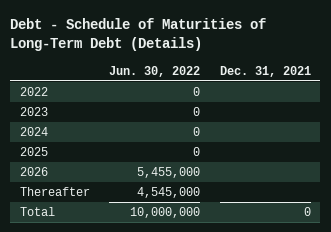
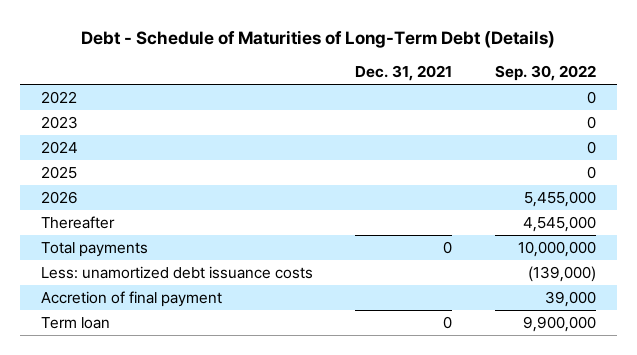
[109,65,201,77] Jun. 30, 2022 -> none
none -> [494,65,596,82] Sep. 30, 2022
[19,207,55,217] Total -> [41,241,149,257] Total payments
none -> [41,265,314,279] Less: unamortized debt issuance costs
none -> [41,290,223,307] Accretion of final payment
none -> [41,316,111,329] Term loan

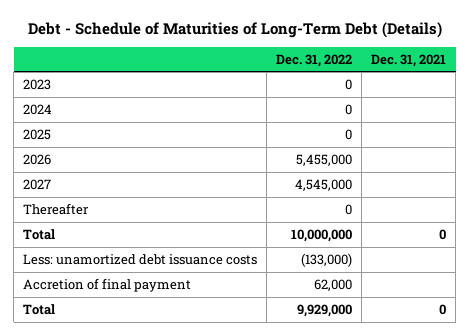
[494,65,596,82] Sep. 30, 2022 -> none
none -> [276,53,353,67] Dec. 31, 2022
[41,90,78,104] 2022 -> none
none -> [23,178,52,190] 2027
[41,241,149,257] Total payments -> [23,228,56,240] Total
[41,316,111,329] Term loan -> [23,303,56,315] Total

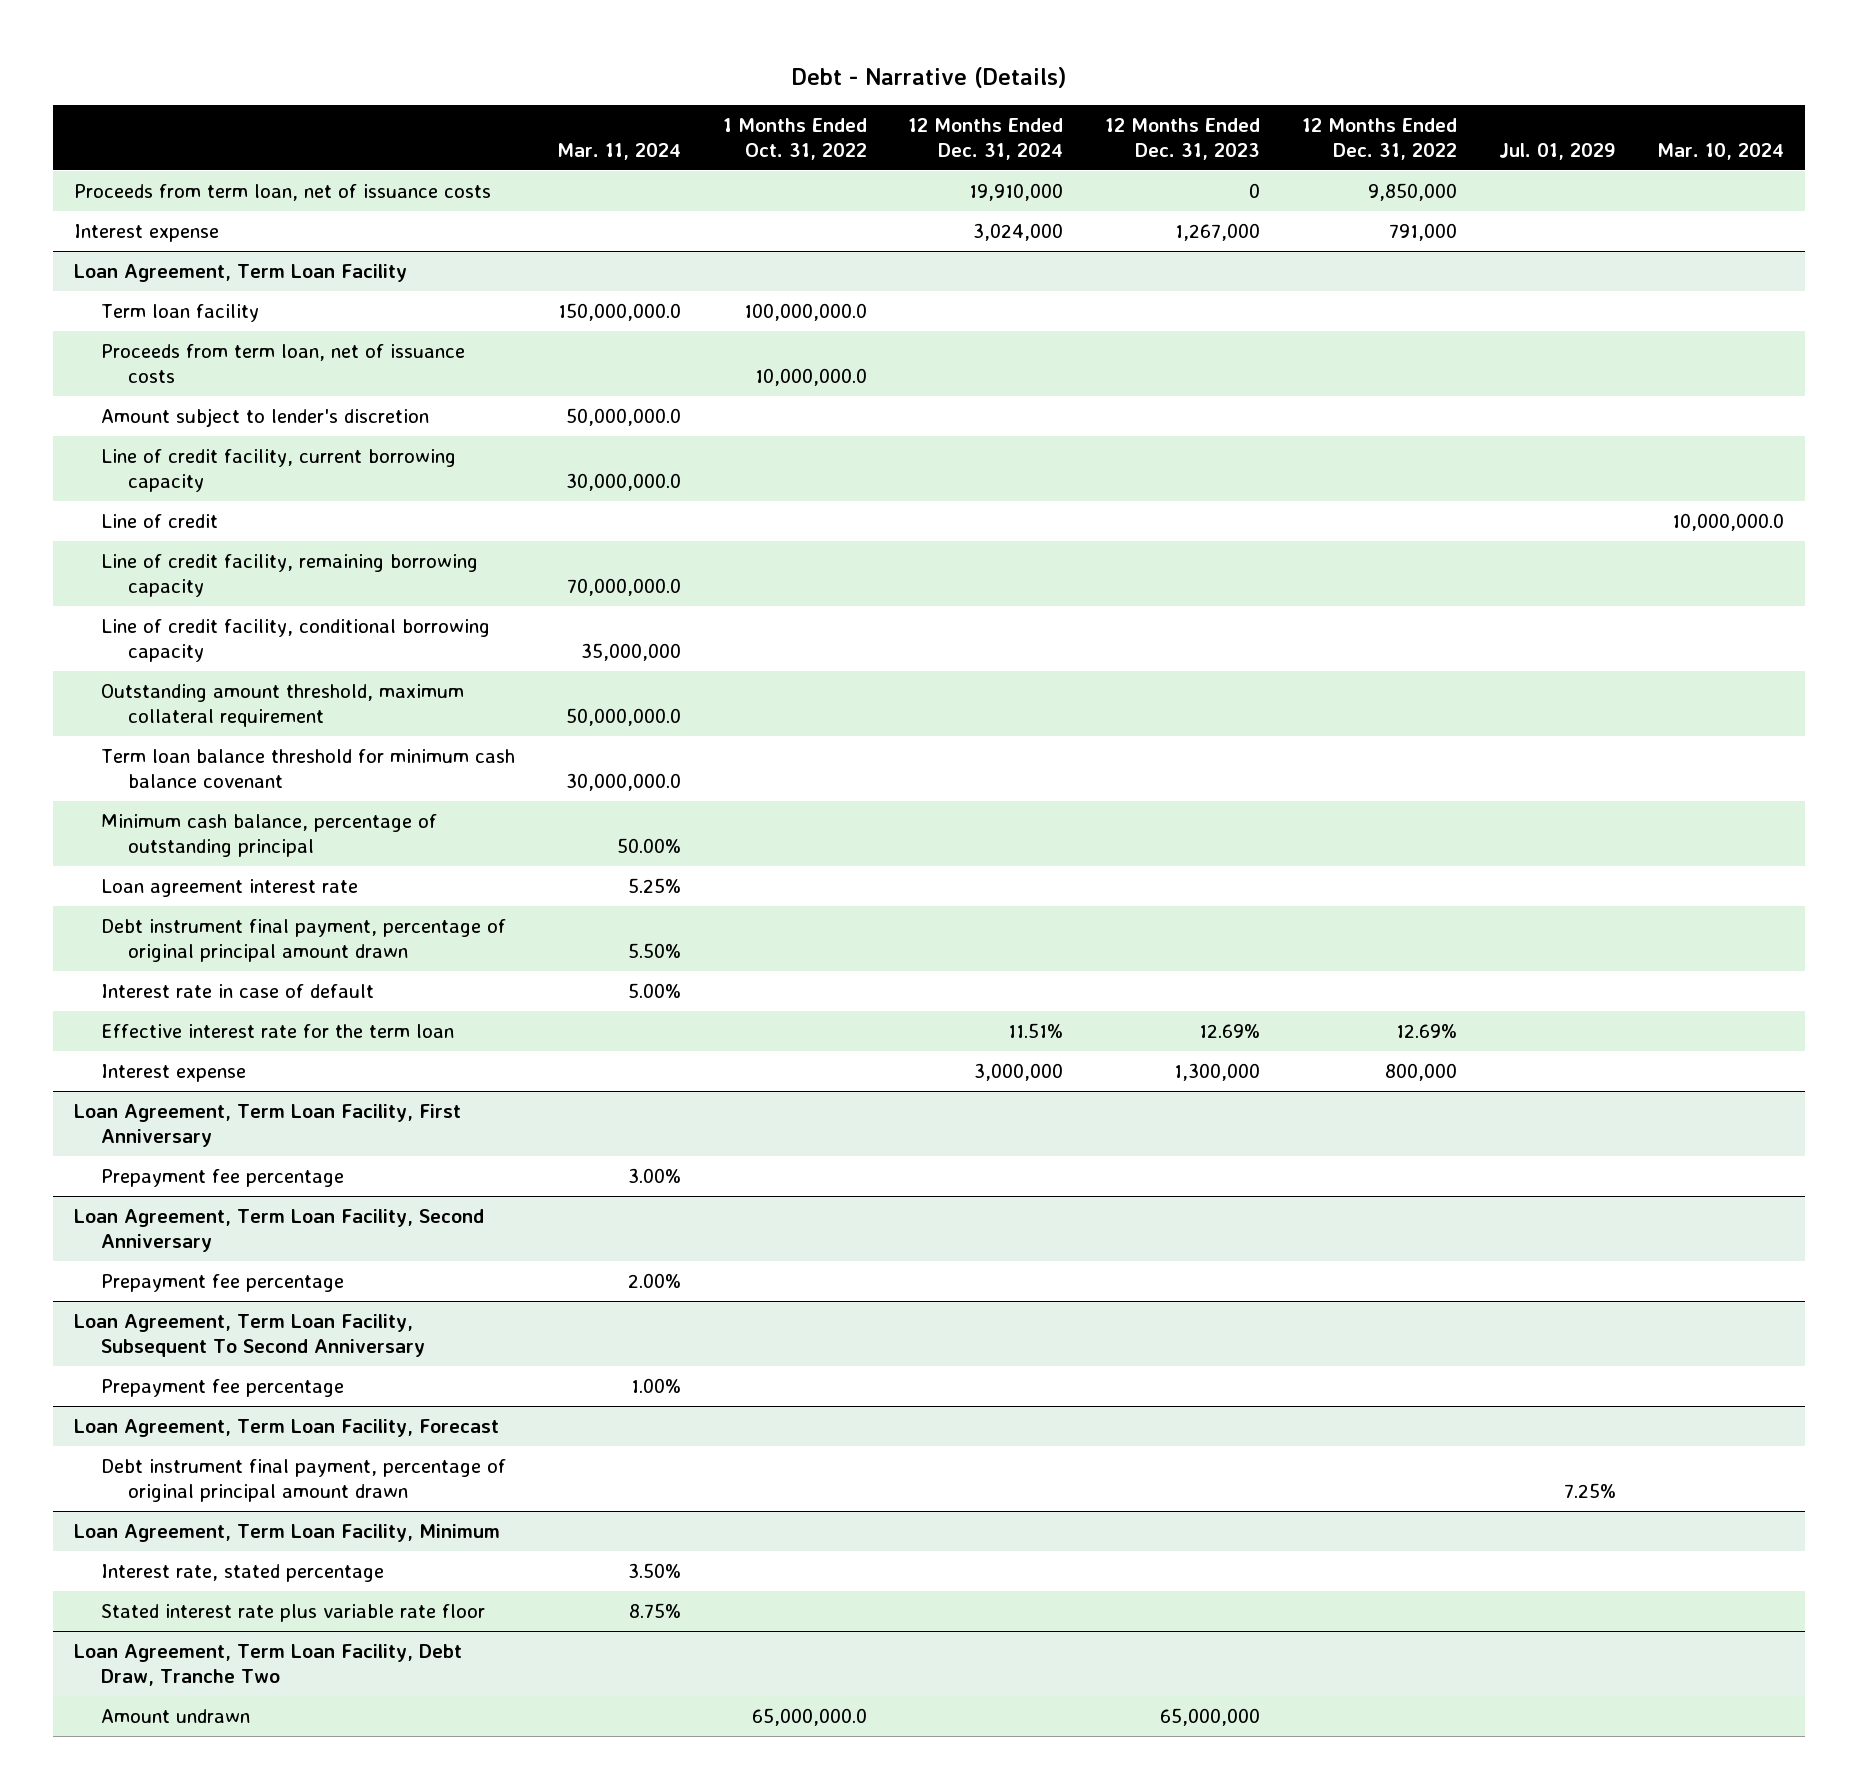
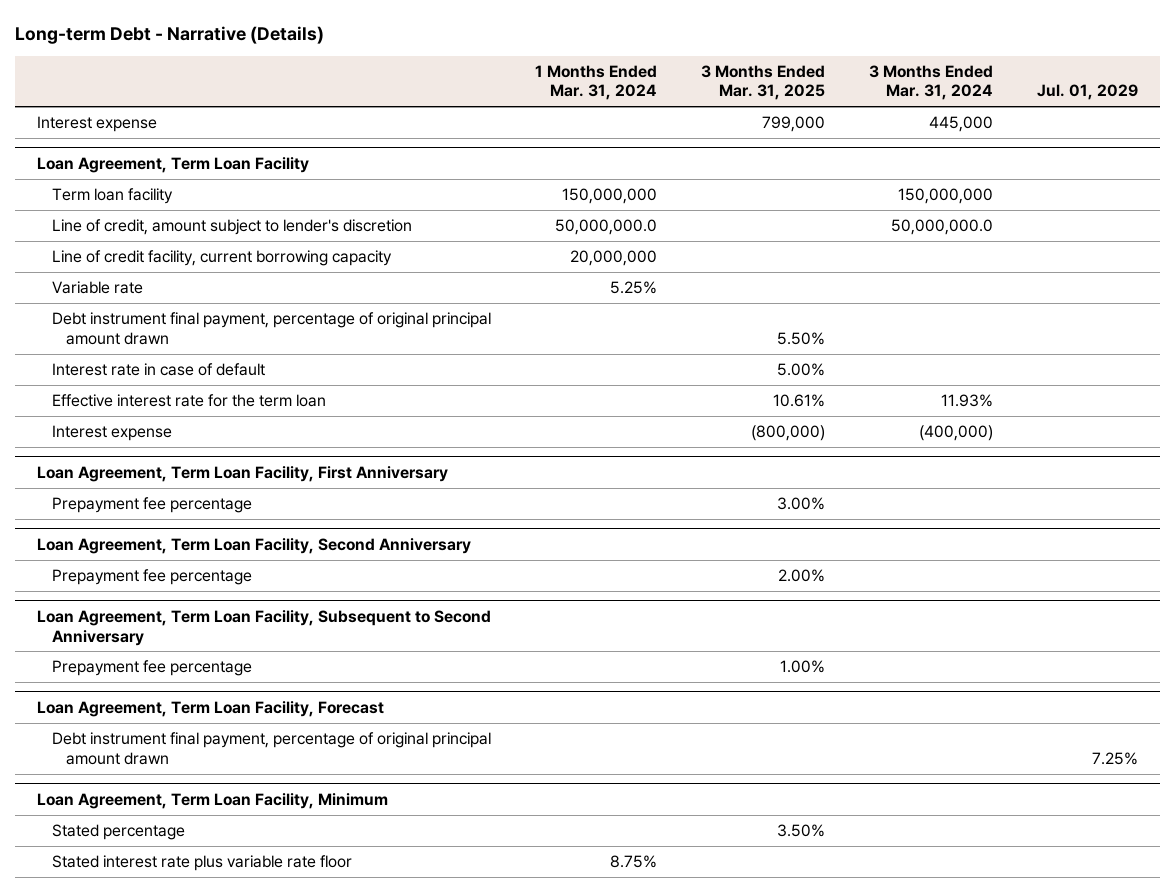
[792,66,1067,88] Debt - Narrative (Details) -> [15,25,325,44] Long-term Debt - Narrative (Details)
[556,142,681,160] Mar. 11, 2024 -> none
[722,118,867,160] 1 Months Ended Oct. 31, 2022 -> none
[908,118,1064,160] 12 Months Ended Dec. 31, 2024 -> none
[1105,118,1261,160] 12 Months Ended Dec. 31, 2023 -> none
[1301,118,1457,160] 12 Months Ended Dec. 31, 2022 -> none
[1657,142,1785,160] Mar. 10, 2024 -> none
none -> [535,64,658,101] 1 Months Ended Mar. 31, 2024
none -> [701,64,826,101] 3 Months Ended Mar. 31, 2025
none -> [869,64,994,101] 3 Months Ended Mar. 31, 2024
[73,184,491,202] Proceeds from term loan, net of issuance costs -> none
[100,344,465,383] Proceeds from term loan, net of issuance costs -> none
[100,408,429,428] Amount subject to lender's discretion -> [51,218,412,235] Line of credit, amount subject to lender's discretion
[100,514,218,529] Line of credit -> none
[100,554,478,597] Line of credit facility, remaining borrowing capacity -> none
[100,619,490,662] Line of credit facility, conditional borrowing capacity -> none
[100,684,464,727] Outstanding amount threshold, maximum collateral requirement -> none
[100,749,515,788] Term loan balance threshold for minimum cash balance covenant -> none
[100,814,437,857] Minimum cash balance, percentage of outstanding principal -> none
[100,879,358,898] Loan agreement interest rate -> [51,280,143,294] Variable rate
[73,1314,425,1357] Loan Agreement, Term Loan Facility, Subsequent To Second Anniversary -> [37,609,492,646] Loan Agreement, Term Loan Facility, Subsequent to Second Anniversary
[100,1564,384,1583] Interest rate, stated percentage -> [51,823,185,840] Stated percentage
[73,1644,462,1686] Loan Agreement, Term Loan Facility, Debt Draw, Tranche Two -> none
[100,1709,250,1724] Amount undrawn -> none

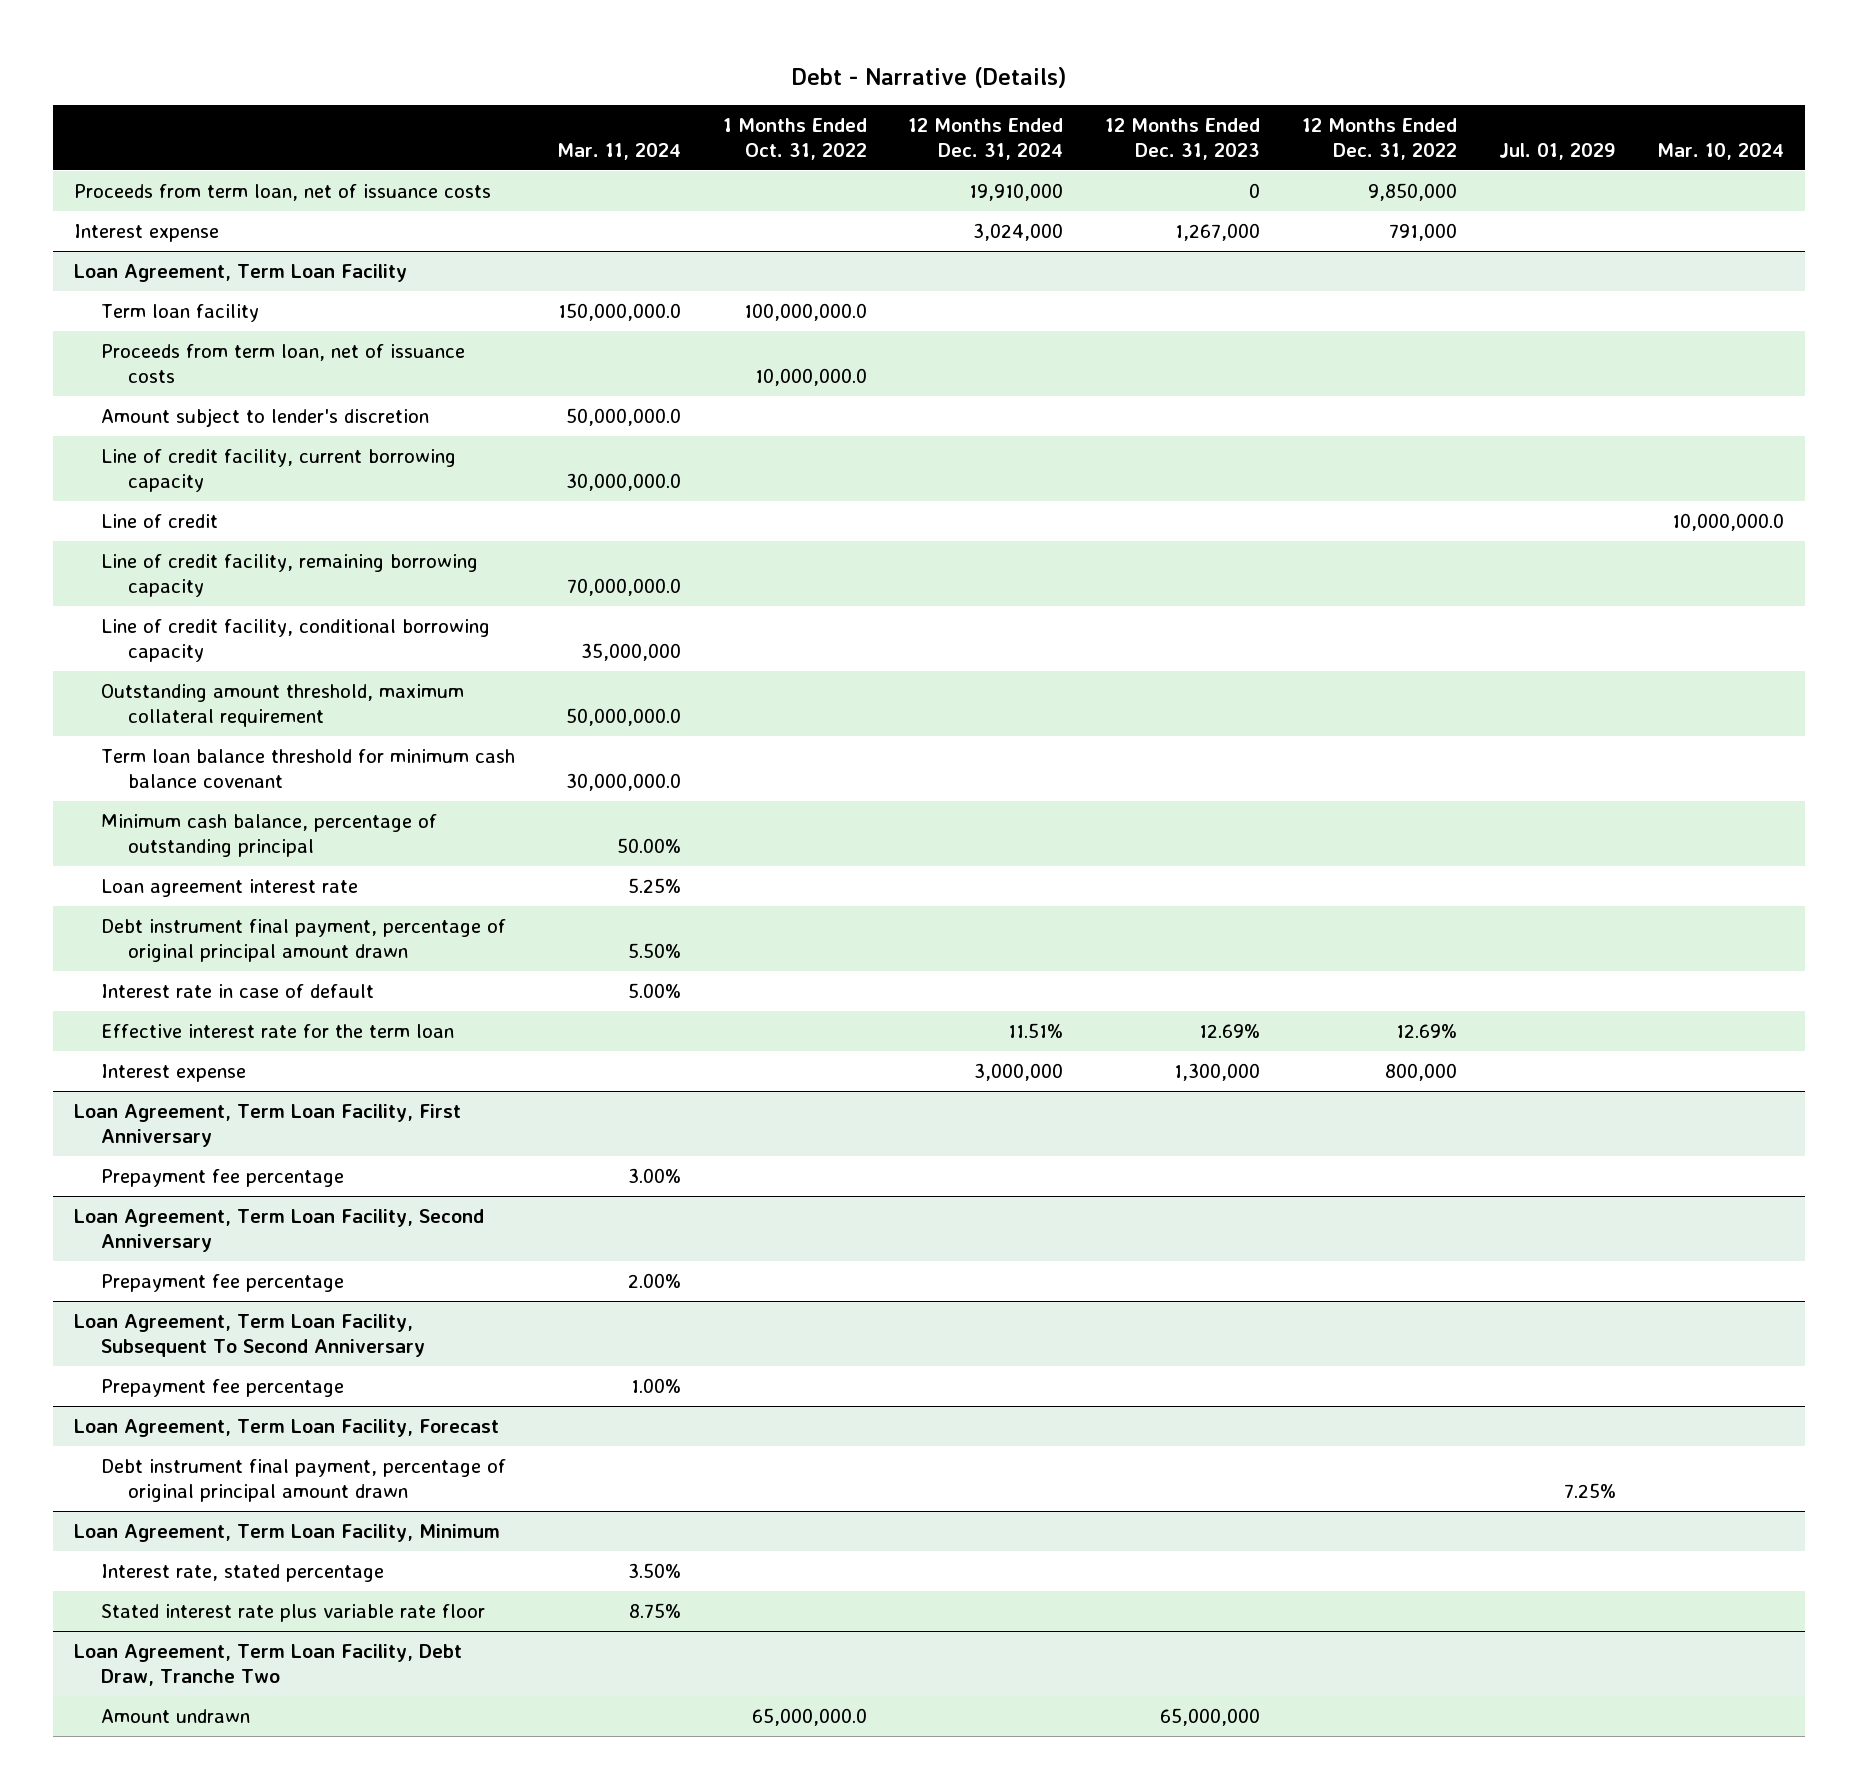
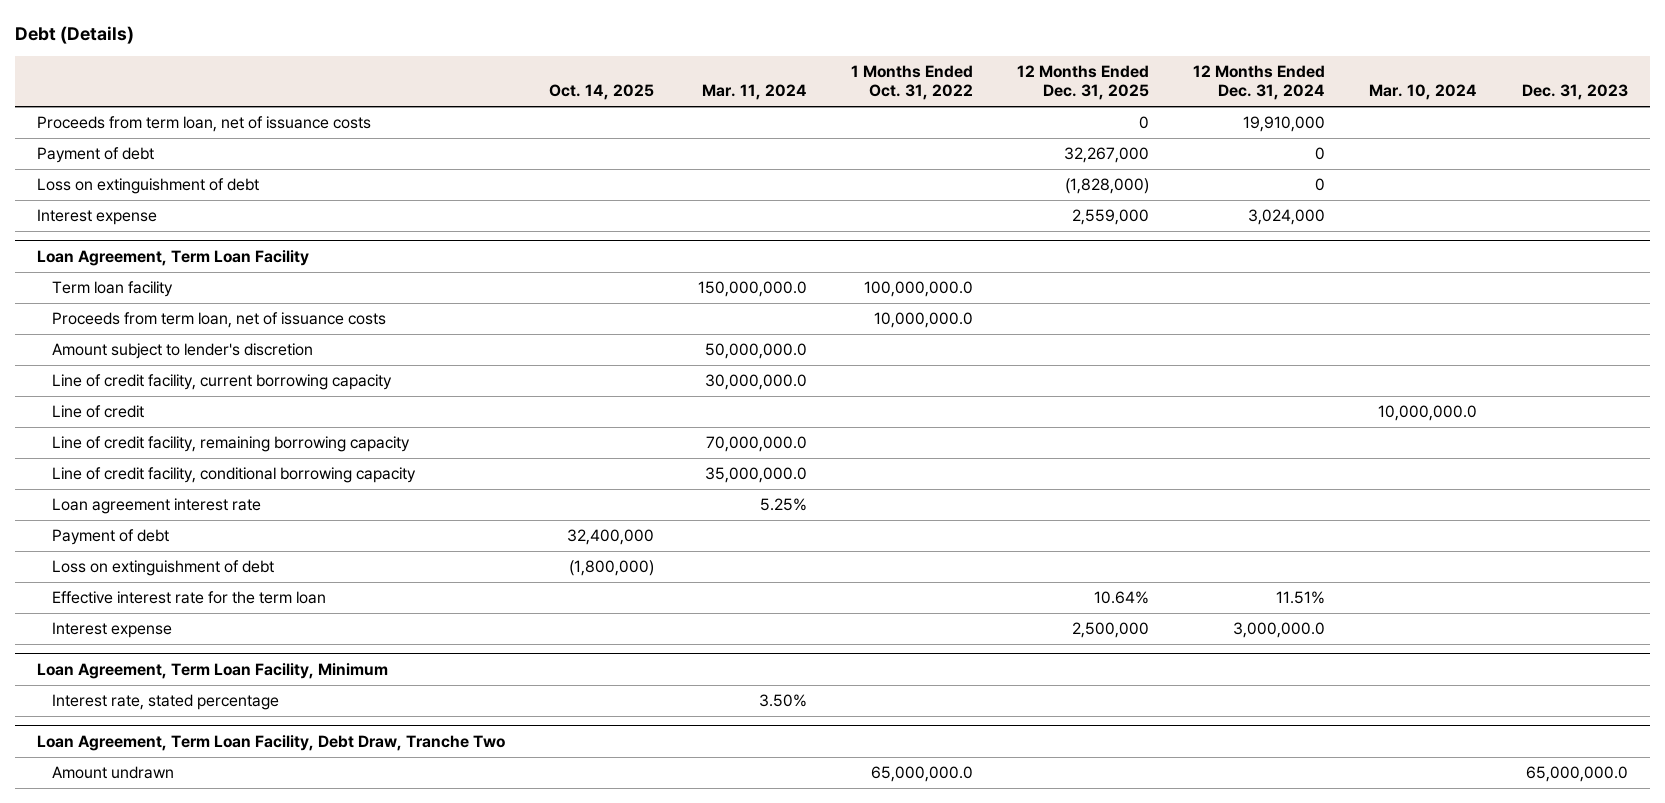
[792,66,1067,88] Debt - Narrative (Details) -> [15,25,135,44] Debt (Details)
[1105,118,1261,160] 12 Months Ended Dec. 31, 2023 -> none
[1301,118,1457,160] 12 Months Ended Dec. 31, 2022 -> none
[1498,142,1616,160] Jul. 01, 2029 -> none
none -> [549,84,655,101] Oct. 14, 2025
none -> [1017,64,1150,101] 12 Months Ended Dec. 31, 2025
none -> [1521,84,1628,101] Dec. 31, 2023
none -> [37,146,155,163] Payment of debt
none -> [37,177,260,194] Loss on extinguishment of debt
[100,684,464,727] Outstanding amount threshold, maximum collateral requirement -> none
[100,749,515,788] Term loan balance threshold for minimum cash balance covenant -> none
[100,814,437,857] Minimum cash balance, percentage of outstanding principal -> none
[580,642,681,661] 35,000,000 -> [705,466,808,483] 35,000,000.0
[100,919,506,962] Debt instrument final payment, percentage of original principal amount drawn -> none
[100,984,374,999] Interest rate in case of default -> none
none -> [51,528,169,545] Payment of debt
none -> [51,559,274,576] Loss on extinguishment of debt
[73,1104,461,1147] Loan Agreement, Term Loan Facility, First Anniversary -> none
[100,1169,344,1188] Prepayment fee percentage -> none
[73,1209,484,1252] Loan Agreement, Term Loan Facility, Second Anniversary -> none
[100,1274,344,1293] Prepayment fee percentage -> none
[73,1314,425,1357] Loan Agreement, Term Loan Facility, Subsequent To Second Anniversary -> none
[100,1379,344,1398] Prepayment fee percentage -> none
[73,1419,499,1438] Loan Agreement, Term Loan Facility, Forecast -> none
[100,1459,506,1502] Debt instrument final payment, percentage of original principal amount drawn -> none
[974,1063,1064,1082] 3,000,000 -> [1233,621,1326,638] 3,000,000.0
[100,1604,485,1623] Stated interest rate plus variable rate floor -> none

